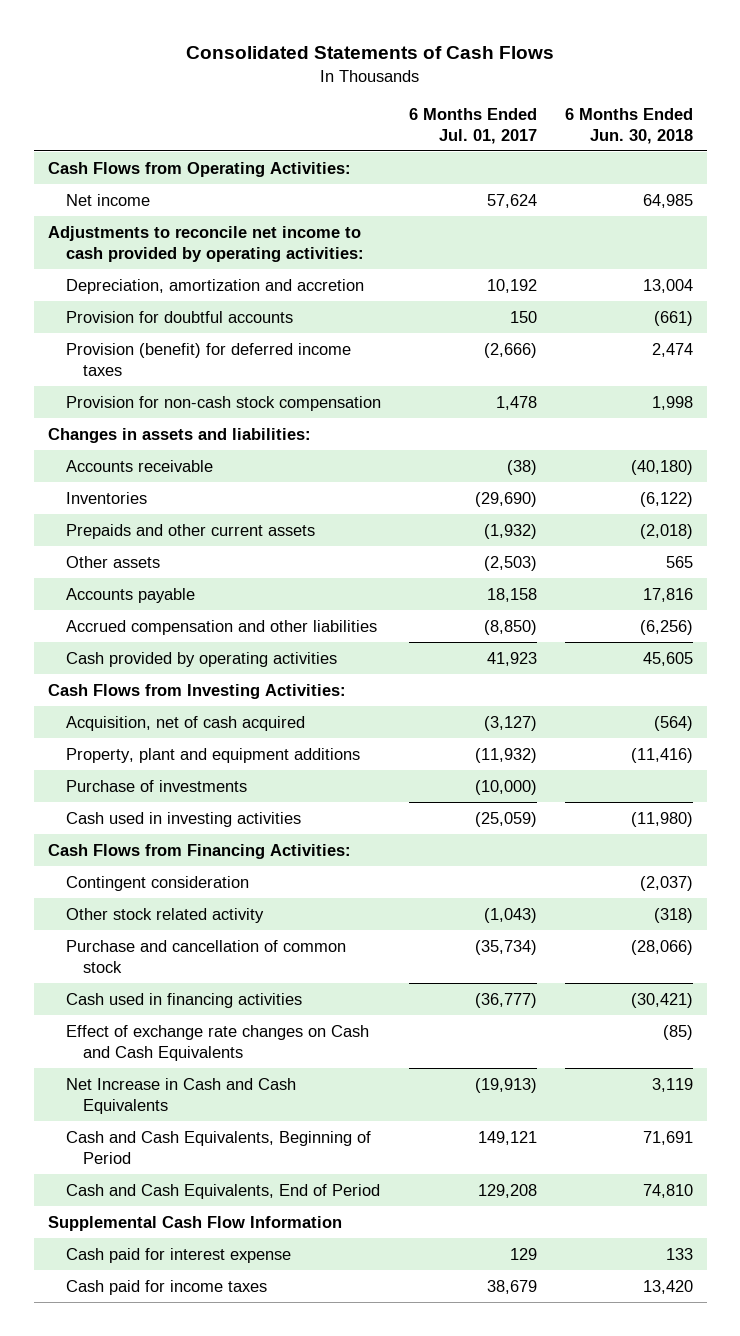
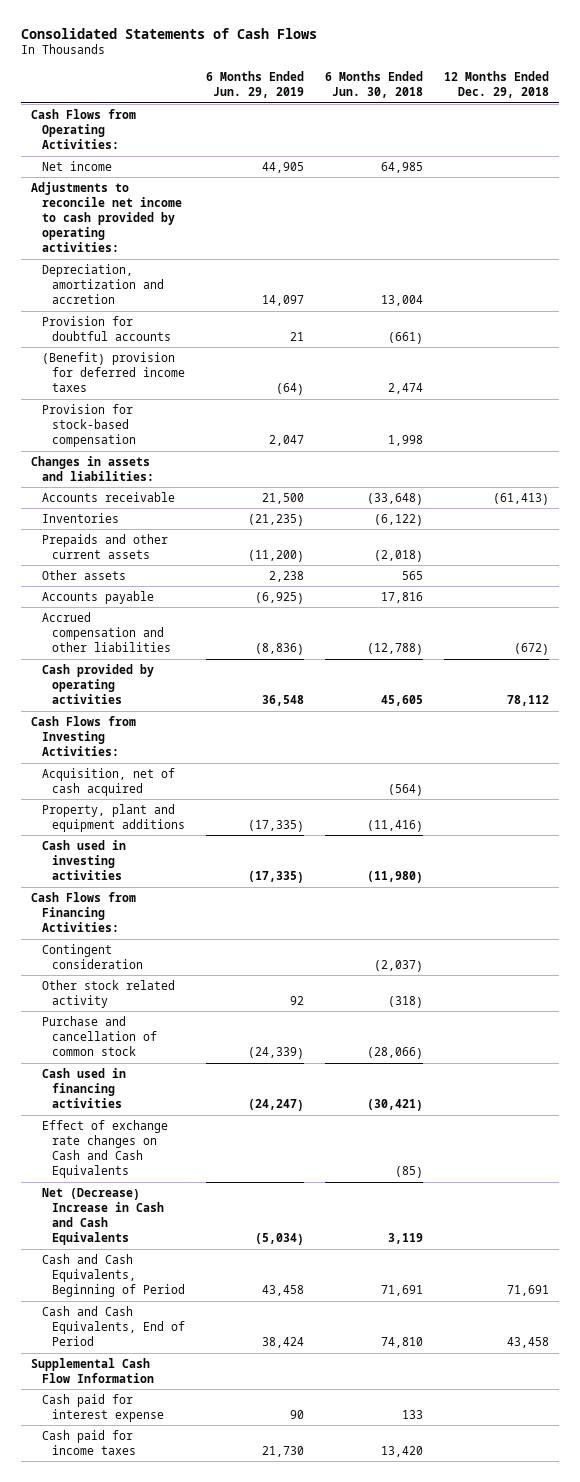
[408,107,537,144] 6 Months Ended Jul. 01, 2017 -> none
none -> [206,70,305,99] 6 Months Ended Jun. 29, 2019
none -> [443,70,549,99] 12 Months Ended Dec. 29, 2018
[65,342,351,376] Provision (benefit) for deferred income taxes -> [41,351,186,393] (Benefit) provision for deferred income taxes
[65,395,381,411] Provision for non-cash stock compensation -> [41,403,137,448] Provision for stock-based compensation
[630,459,693,475] (40,180) -> [366,492,423,505] (33,648)
[639,619,693,635] (6,256) -> [366,643,423,656] (12,788)
[65,779,247,792] Purchase of investments -> none
[65,1077,296,1114] Net Increase in Cash and Cash Equivalents -> [41,1187,165,1246] Net (Decrease) Increase in Cash and Cash Equivalents

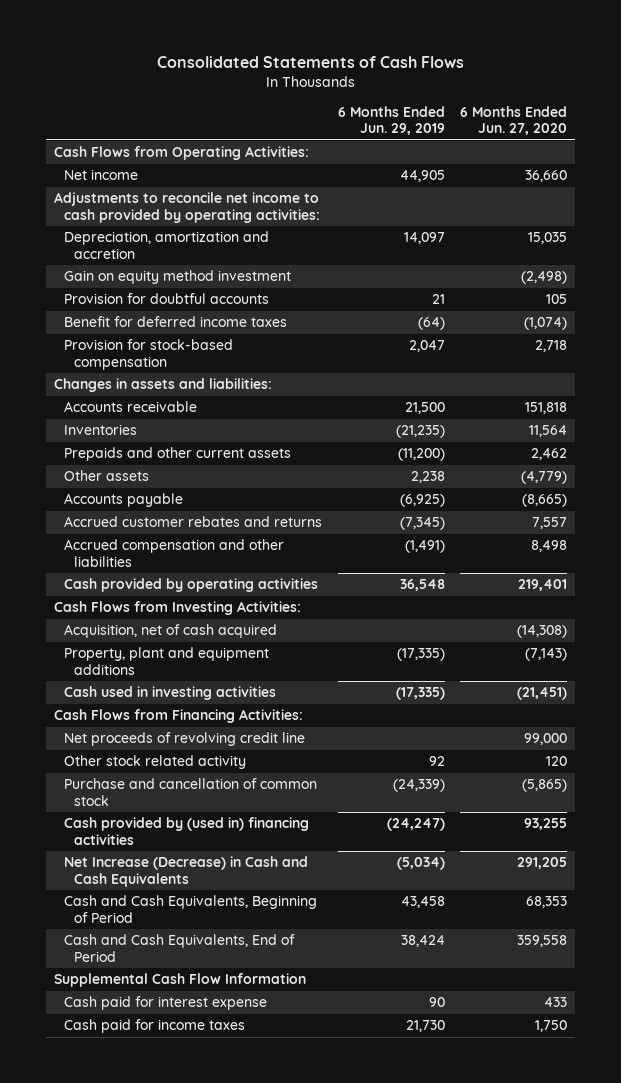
[324,70,423,99] 6 Months Ended Jun. 30, 2018 -> none
[443,70,549,99] 12 Months Ended Dec. 29, 2018 -> none
none -> [460,106,568,136] 6 Months Ended Jun. 27, 2020
none -> [64,270,292,285] Gain on equity method investment
[41,351,186,393] (Benefit) provision for deferred income taxes -> [64,316,288,328] Benefit for deferred income taxes
none -> [64,516,323,528] Accrued customer rebates and returns
[255,643,305,656] (8,836) -> [404,540,445,554] (1,491)
[41,943,144,969] Contingent consideration -> none
none -> [64,732,306,747] Net proceeds of revolving credit line
[41,1119,168,1179] Effect of exchange rate changes on Cash and Cash Equivalents -> none
[41,1067,126,1109] Cash used in financing activities -> [64,817,310,845] Cash provided by (used in) financing activities
[41,1187,165,1246] Net (Decrease) Increase in Cash and Cash Equivalents -> [64,856,309,887] Net Increase (Decrease) in Cash and Cash Equivalents

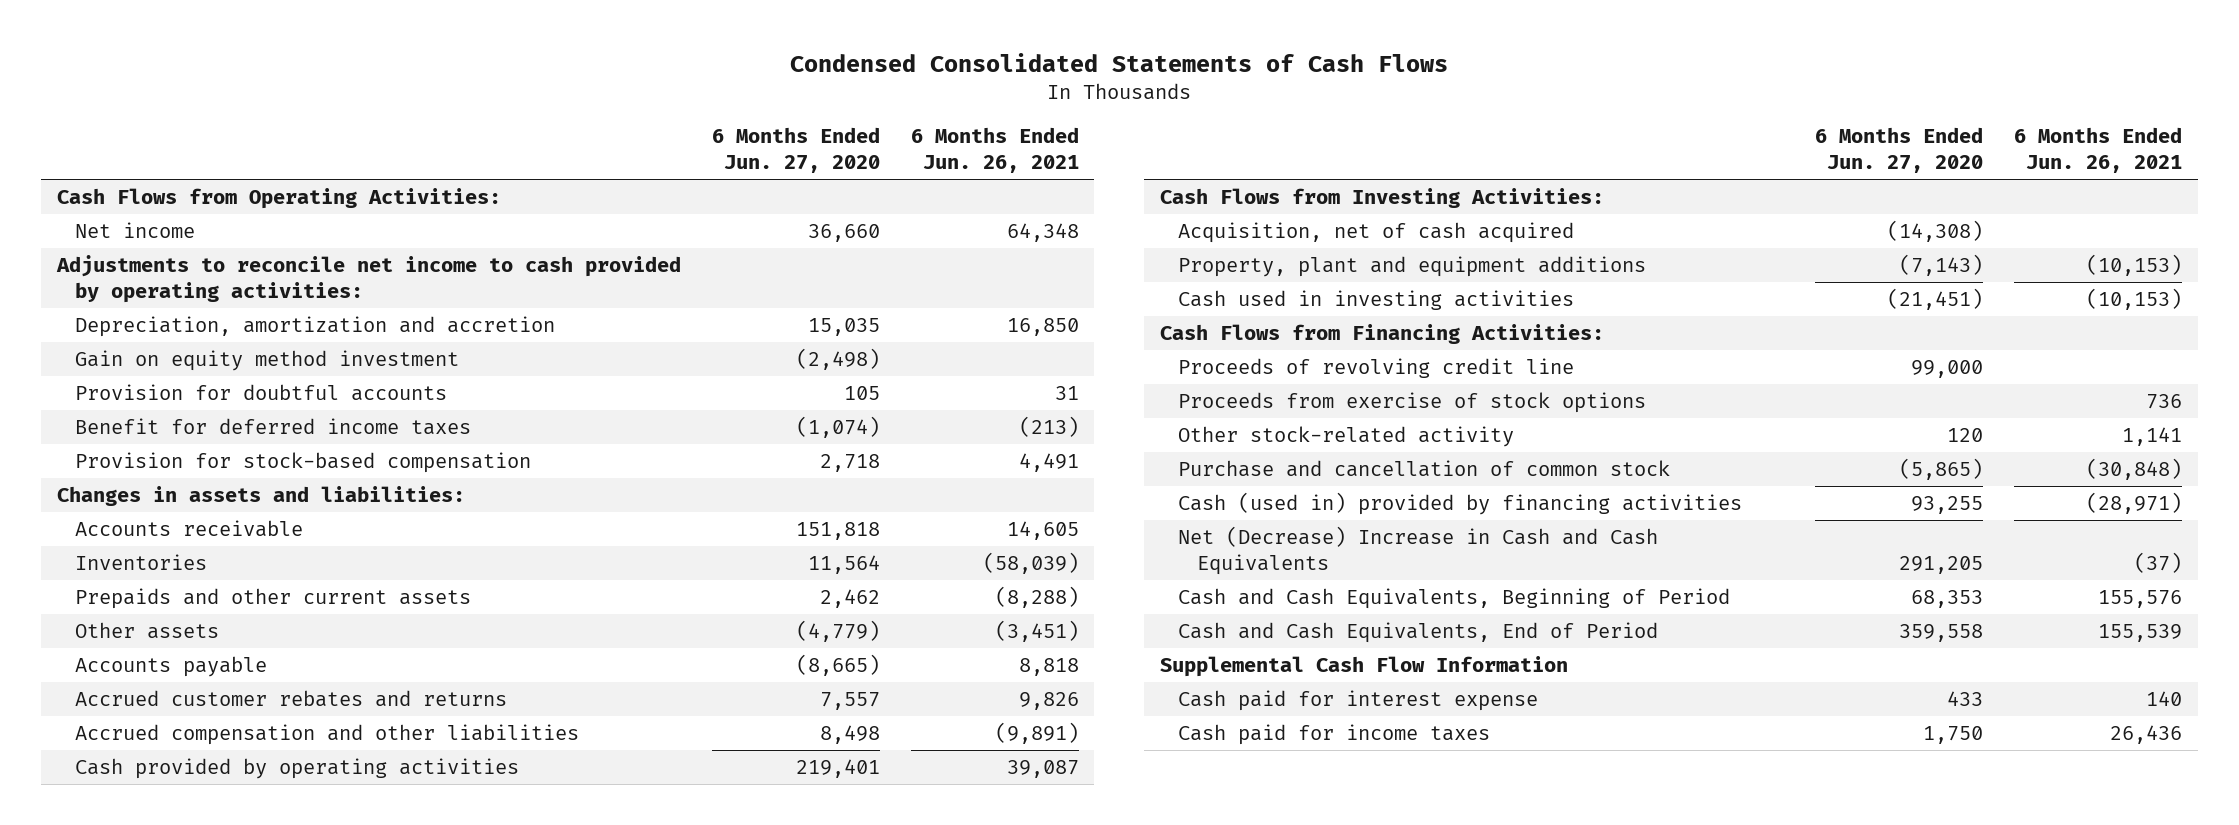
[156,55,464,68] Consolidated Statements of Cash Flows -> [790,53,1449,73] Condensed Consolidated Statements of Cash Flows
[337,106,445,136] 6 Months Ended Jun. 29, 2019 -> none
none -> [910,127,1079,173] 6 Months Ended Jun. 26, 2021
[64,732,306,747] Net proceeds of revolving credit line -> [1178,358,1575,379] Proceeds of revolving credit line
none -> [1178,392,1647,414] Proceeds from exercise of stock options
[64,755,247,770] Other stock related activity -> [1178,426,1515,448] Other stock-related activity
[64,817,310,845] Cash provided by (used in) financing activities -> [1178,492,1743,516] Cash (used in) provided by financing activities
[64,856,309,887] Net Increase (Decrease) in Cash and Cash Equivalents -> [1178,526,1659,575] Net (Decrease) Increase in Cash and Cash Equivalents

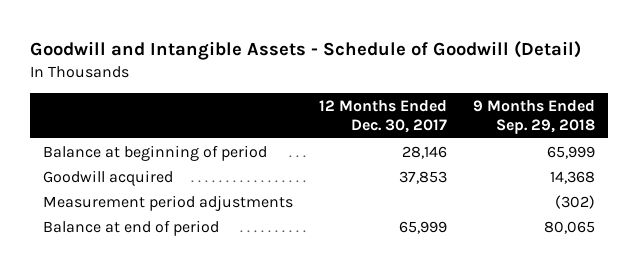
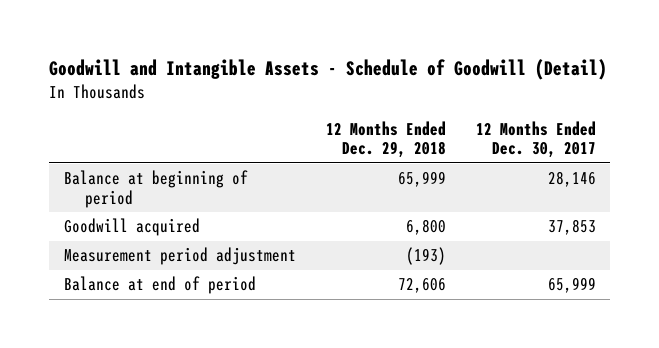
[473,99,596,135] 9 Months Ended Sep. 29, 2018 -> none
none -> [325,120,446,159] 12 Months Ended Dec. 29, 2018
[43,194,294,211] Measurement period adjustments -> [63,247,296,266] Measurement period adjustment

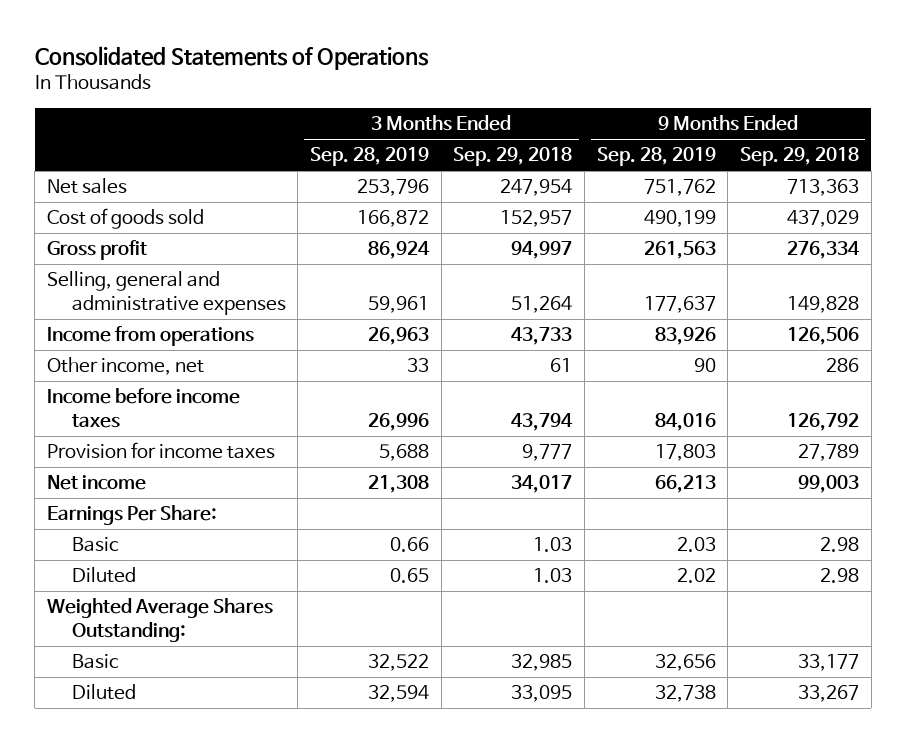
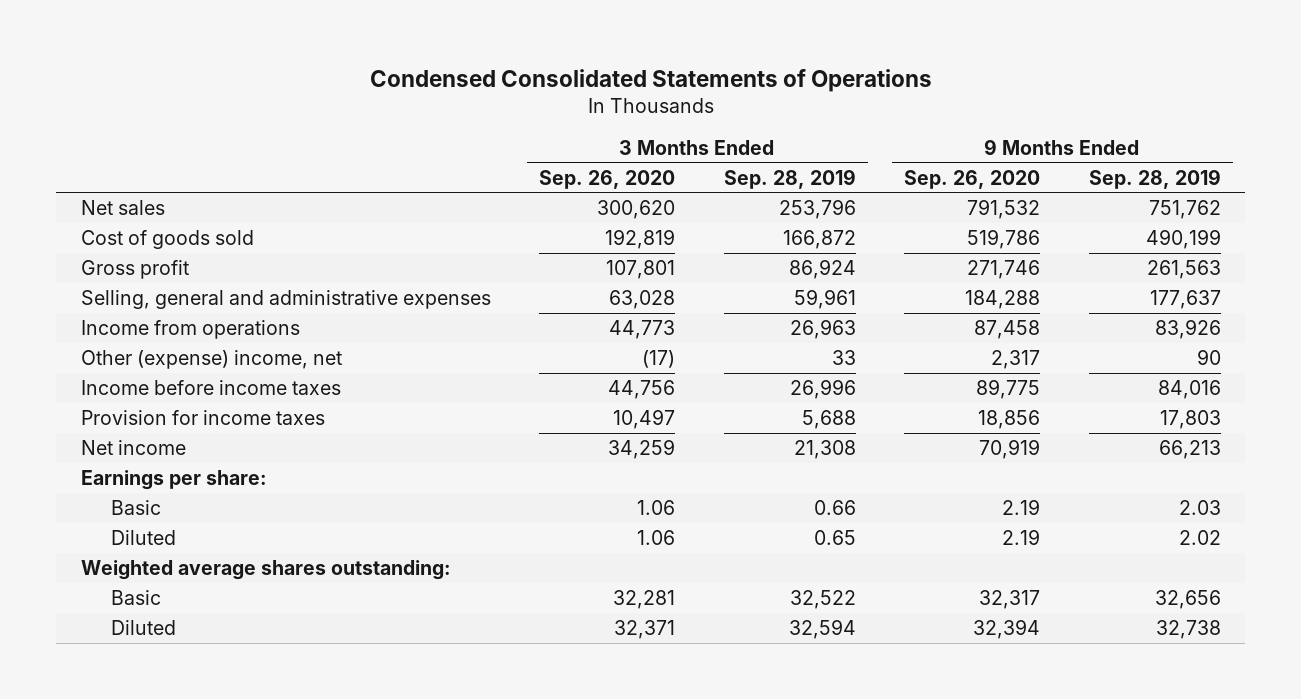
[34,45,429,70] Consolidated Statements of Operations -> [369,68,932,92] Condensed Consolidated Statements of Operations
[453,147,573,167] Sep. 29, 2018 -> none
[740,147,860,167] Sep. 29, 2018 -> none
none -> [539,169,676,189] Sep. 26, 2020
none -> [904,169,1041,189] Sep. 26, 2020
[46,357,204,376] Other income, net -> [80,350,342,370] Other (expense) income, net
[46,505,217,526] Earnings Per Share: -> [80,470,267,491] Earnings per share:
[46,598,273,642] Weighted Average Shares Outstanding: -> [80,560,451,581] Weighted average shares outstanding:

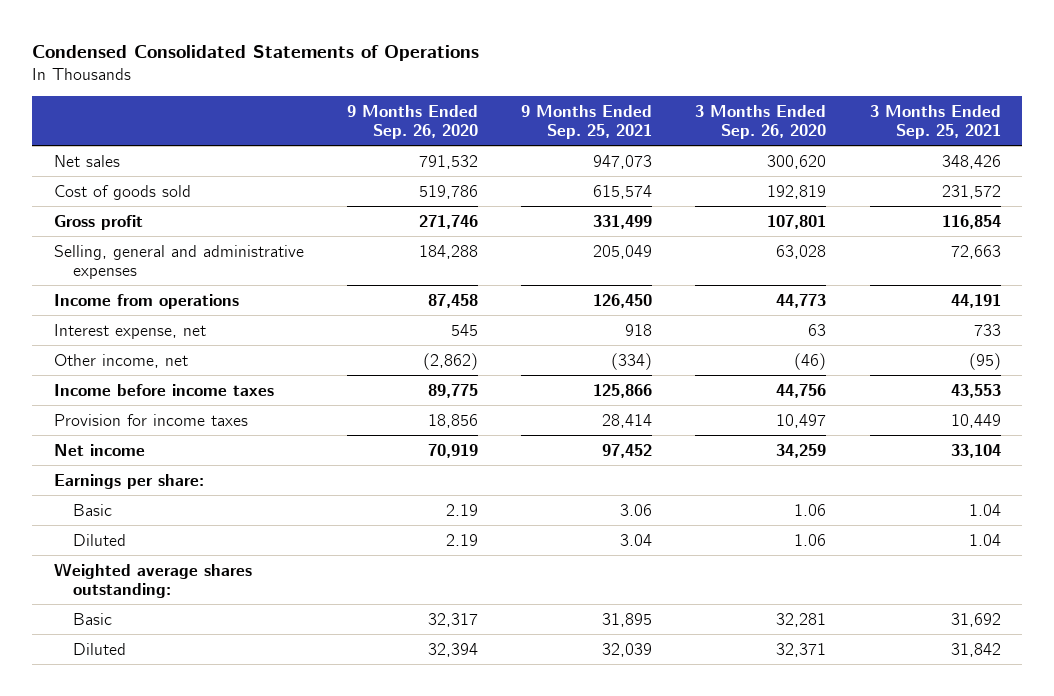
[723,168,856,189] Sep. 28, 2019 -> none
[1088,168,1221,189] Sep. 28, 2019 -> none
none -> [521,104,653,139] 9 Months Ended Sep. 25, 2021
none -> [869,104,1001,139] 3 Months Ended Sep. 25, 2021
none -> [53,323,206,339] Interest expense, net
[80,350,342,370] Other (expense) income, net -> [53,353,188,368] Other income, net
[642,350,676,369] (17) -> [794,352,827,370] (46)
[991,350,1041,370] 2,317 -> [422,352,478,370] (2,862)

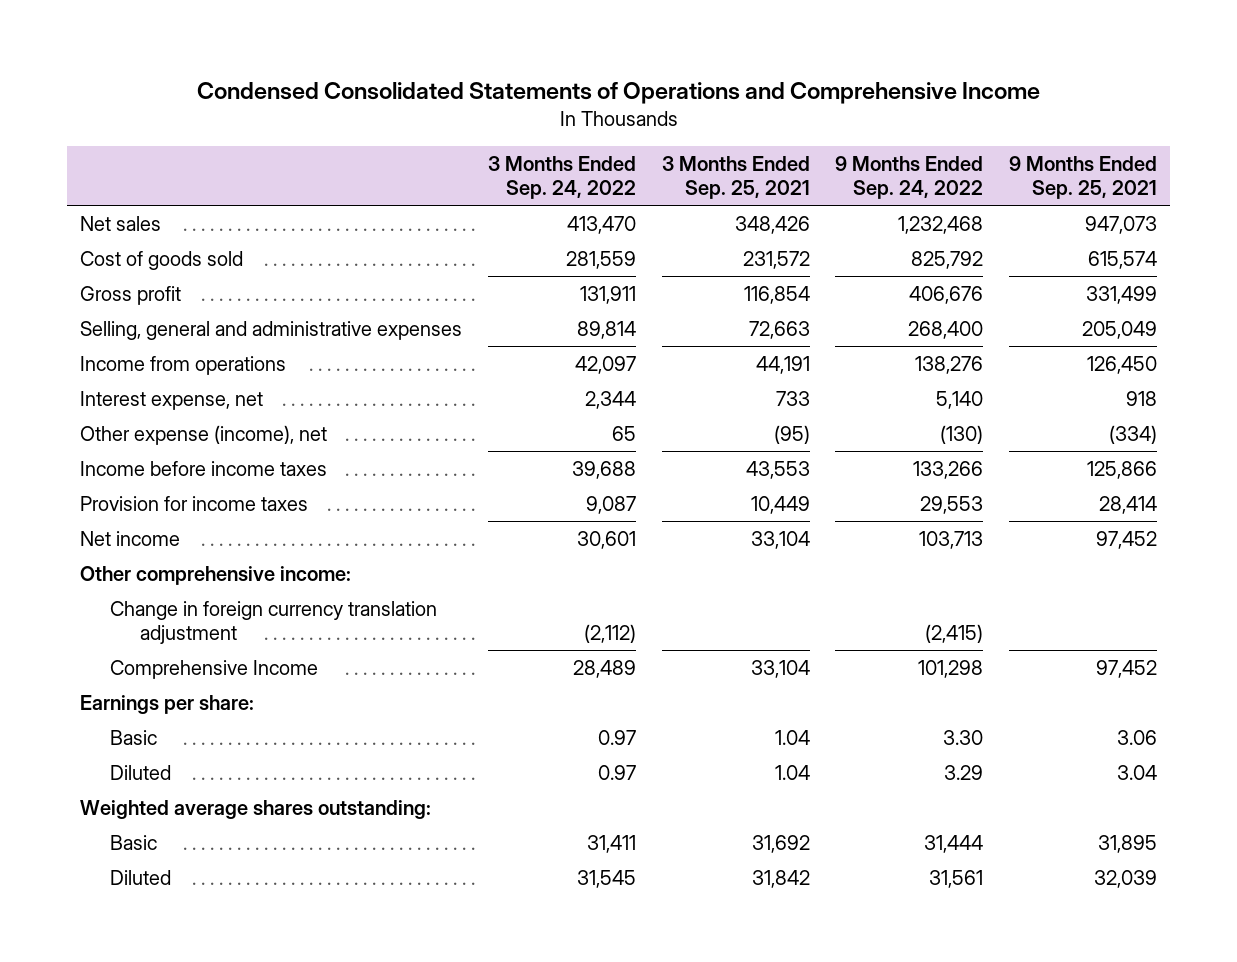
[32,44,480,61] Condensed Consolidated Statements of Operations -> [196,81,1040,104] Condensed Consolidated Statements of Operations and Comprehensive Income
[346,104,478,139] 9 Months Ended Sep. 26, 2020 -> none
[695,104,827,139] 3 Months Ended Sep. 26, 2020 -> none
none -> [487,156,636,200] 3 Months Ended Sep. 24, 2022
none -> [835,156,984,200] 9 Months Ended Sep. 24, 2022
[53,353,188,368] Other income, net -> [80,424,328,445] Other expense (income), net
none -> [80,565,352,585] Other comprehensive income:
none -> [110,600,438,644] Change in foreign currency translation adjustment
none -> [110,659,319,679] Comprehensive Income

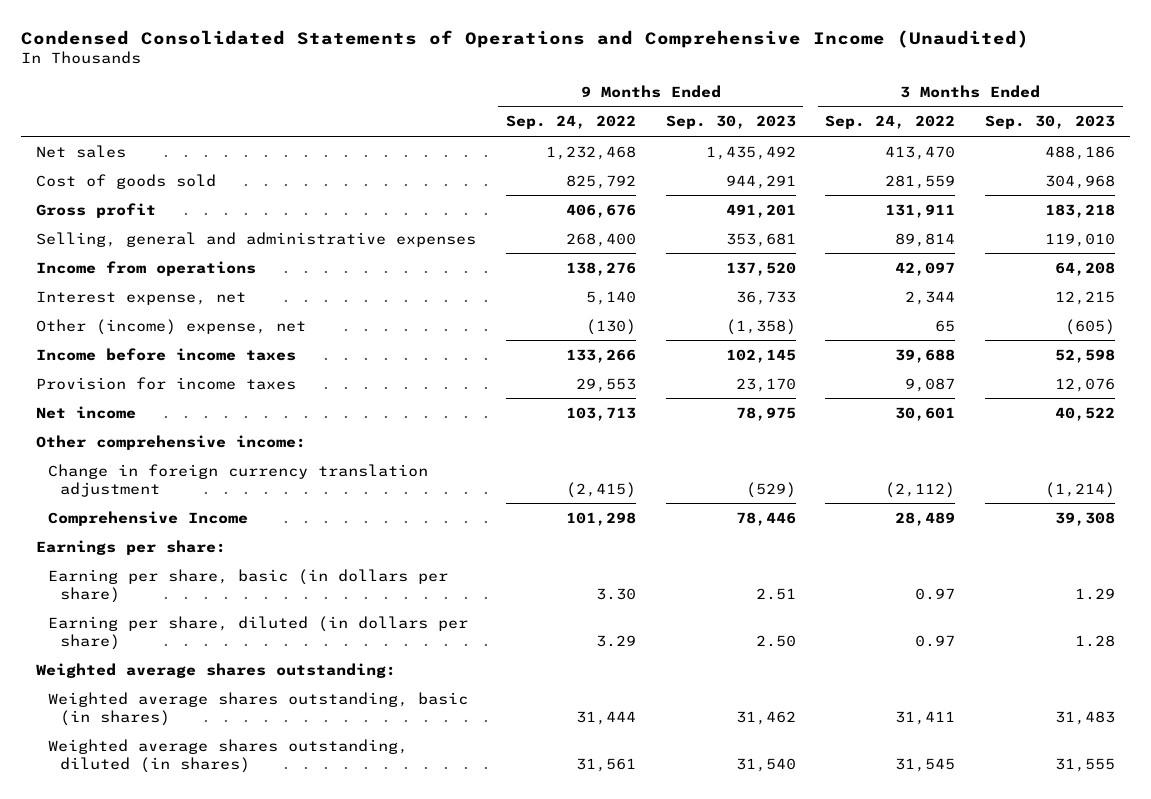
[196,81,1040,104] Condensed Consolidated Statements of Operations and Comprehensive Income -> [21,29,1030,48] Condensed Consolidated Statements of Operations and Comprehensive Income (Unaudited)
[661,156,810,200] 3 Months Ended Sep. 25, 2021 -> none
[1009,156,1158,200] 9 Months Ended Sep. 25, 2021 -> none
none -> [665,115,796,130] Sep. 30, 2023
none -> [985,115,1116,130] Sep. 30, 2023
[80,424,328,445] Other expense (income), net -> [36,318,307,335] Other (income) expense, net
[110,729,158,745] Basic -> [48,568,449,603] Earning per share, basic (in dollars per share)
[110,764,172,780] Diluted -> [48,615,469,650] Earning per share, diluted (in dollars per share)
[110,834,158,850] Basic -> [48,691,469,726] Weighted average shares outstanding, basic (in shares)
[110,869,172,885] Diluted -> [48,738,409,773] Weighted average shares outstanding, diluted (in shares)

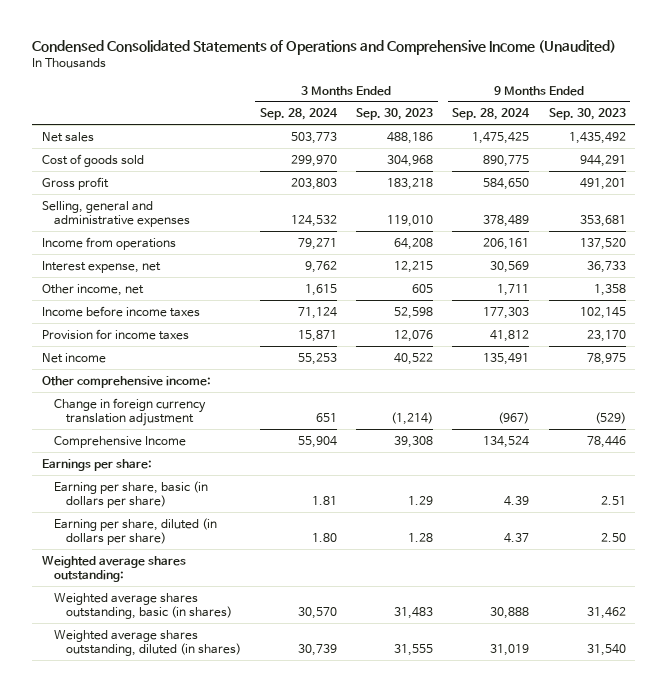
[505,115,636,130] Sep. 24, 2022 -> none
[825,115,956,130] Sep. 24, 2022 -> none
none -> [259,108,338,121] Sep. 28, 2024
none -> [452,108,531,121] Sep. 28, 2024
[36,318,307,335] Other (income) expense, net -> [41,283,144,296] Other income, net
[725,318,796,335] (1,358) -> [593,283,626,296] 1,358
[1065,318,1116,335] (605) -> [412,283,434,293] 605

